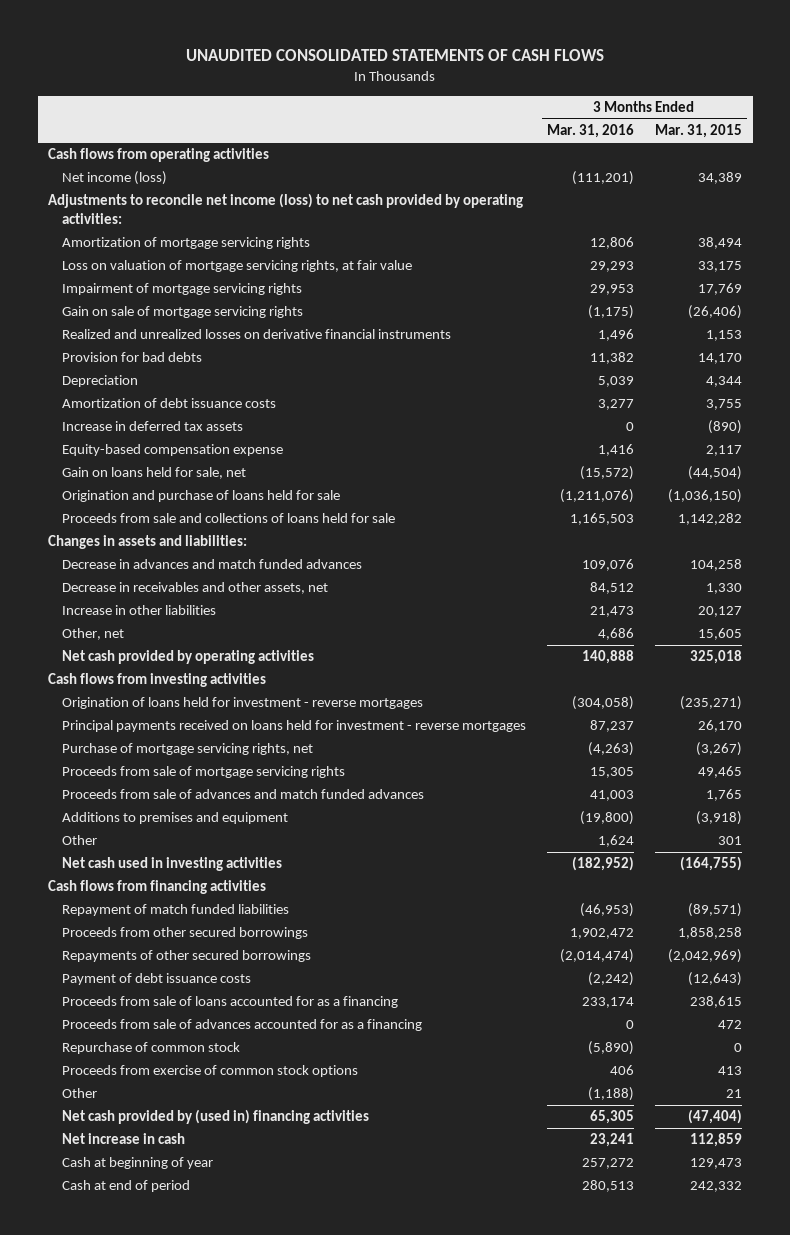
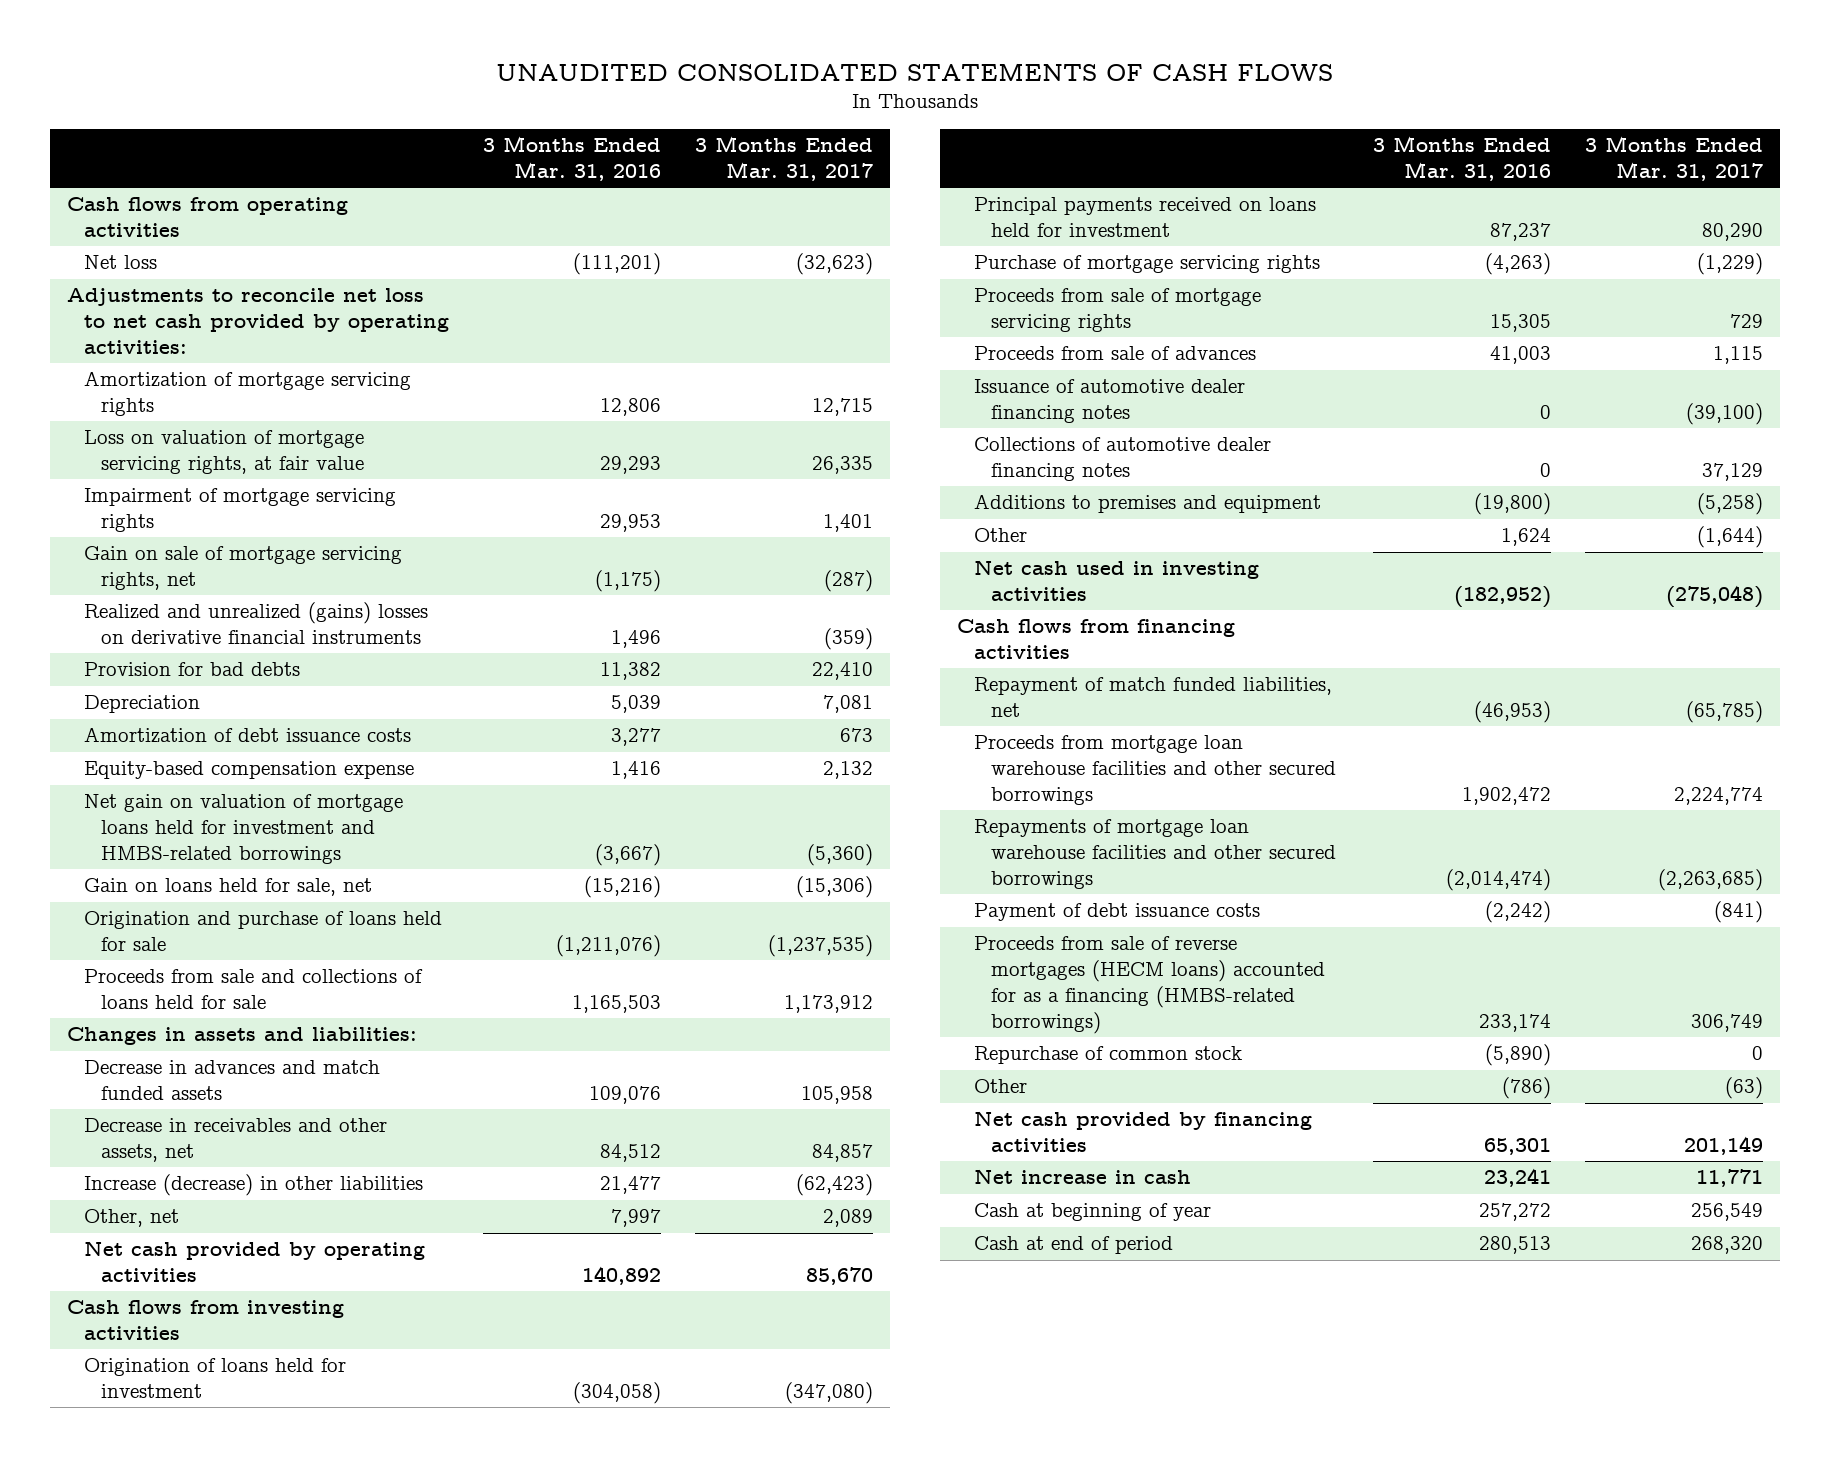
[655,124,743,139] Mar. 31, 2015 -> none
none -> [694,136,873,181] 3 Months Ended Mar. 31, 2017
[61,171,167,186] Net income (loss) -> [83,255,157,270] Net loss
[48,193,524,225] Adjustments to reconcile net income (loss) to net cash provided by operating activities: -> [66,288,449,354] Adjustments to reconcile net loss to net cash provided by operating activities:
[61,306,303,319] Gain on sale of mortgage servicing rights -> [83,546,402,591] Gain on sale of mortgage servicing rights, net
[61,329,451,340] Realized and unrealized losses on derivative financial instruments -> [83,602,428,645] Realized and unrealized (gains) losses on derivative financial instruments
[61,421,243,432] Increase in deferred tax assets -> none
none -> [83,794,403,864] Net gain on valuation of mortgage loans held for investment and HMBS-related borrowings
[579,466,634,481] (15,572) -> [583,876,661,899] (15,216)
[61,559,362,570] Decrease in advances and match funded advances -> [83,1060,380,1101] Decrease in advances and match funded assets
[61,605,216,616] Increase in other liabilities -> [83,1174,423,1197] Increase (decrease) in other liabilities
[589,606,634,618] 21,473 -> [599,1176,661,1195] 21,477
[597,628,634,641] 4,686 -> [610,1209,661,1228] 7,997
[581,650,634,665] 140,888 -> [581,1266,661,1286] 140,892
[61,697,423,710] Origination of loans held for investment - reverse mortgages -> [83,1358,346,1399] Origination of loans held for investment
[61,720,526,733] Principal payments received on loans held for investment - reverse mortgages -> [974,197,1317,238] Principal payments received on loans held for investment
[61,743,313,756] Purchase of mortgage servicing rights, net -> [974,255,1321,274] Purchase of mortgage servicing rights
[61,789,424,800] Proceeds from sale of advances and match funded advances -> [974,346,1257,361] Proceeds from sale of advances
none -> [974,379,1246,424] Issuance of automotive dealer financing notes
none -> [974,437,1272,482] Collections of automotive dealer financing notes
[61,904,289,917] Repayment of match funded liabilities -> [974,677,1333,718] Repayment of match funded liabilities, net
[61,927,308,940] Proceeds from other secured borrowings -> [974,735,1337,805] Proceeds from mortgage loan warehouse facilities and other secured borrowings
[61,950,311,963] Repayments of other secured borrowings -> [974,819,1337,889] Repayments of mortgage loan warehouse facilities and other secured borrowings
[61,1019,422,1032] Proceeds from sale of advances accounted for as a financing -> none
[61,996,398,1009] Proceeds from sale of loans accounted for as a financing -> [974,936,1326,1034] Proceeds from sale of reverse mortgages (HECM loans) accounted for as a financing (HMBS-related borrowings)
[61,1065,358,1078] Proceeds from exercise of common stock options -> none
[587,1087,634,1102] (1,188) -> [1502,1077,1552,1100] (786)
[61,1109,369,1125] Net cash provided by (used in) financing activities -> [974,1111,1313,1153] Net cash provided by financing activities
[589,1110,634,1125] 65,305 -> [1484,1138,1552,1156] 65,301

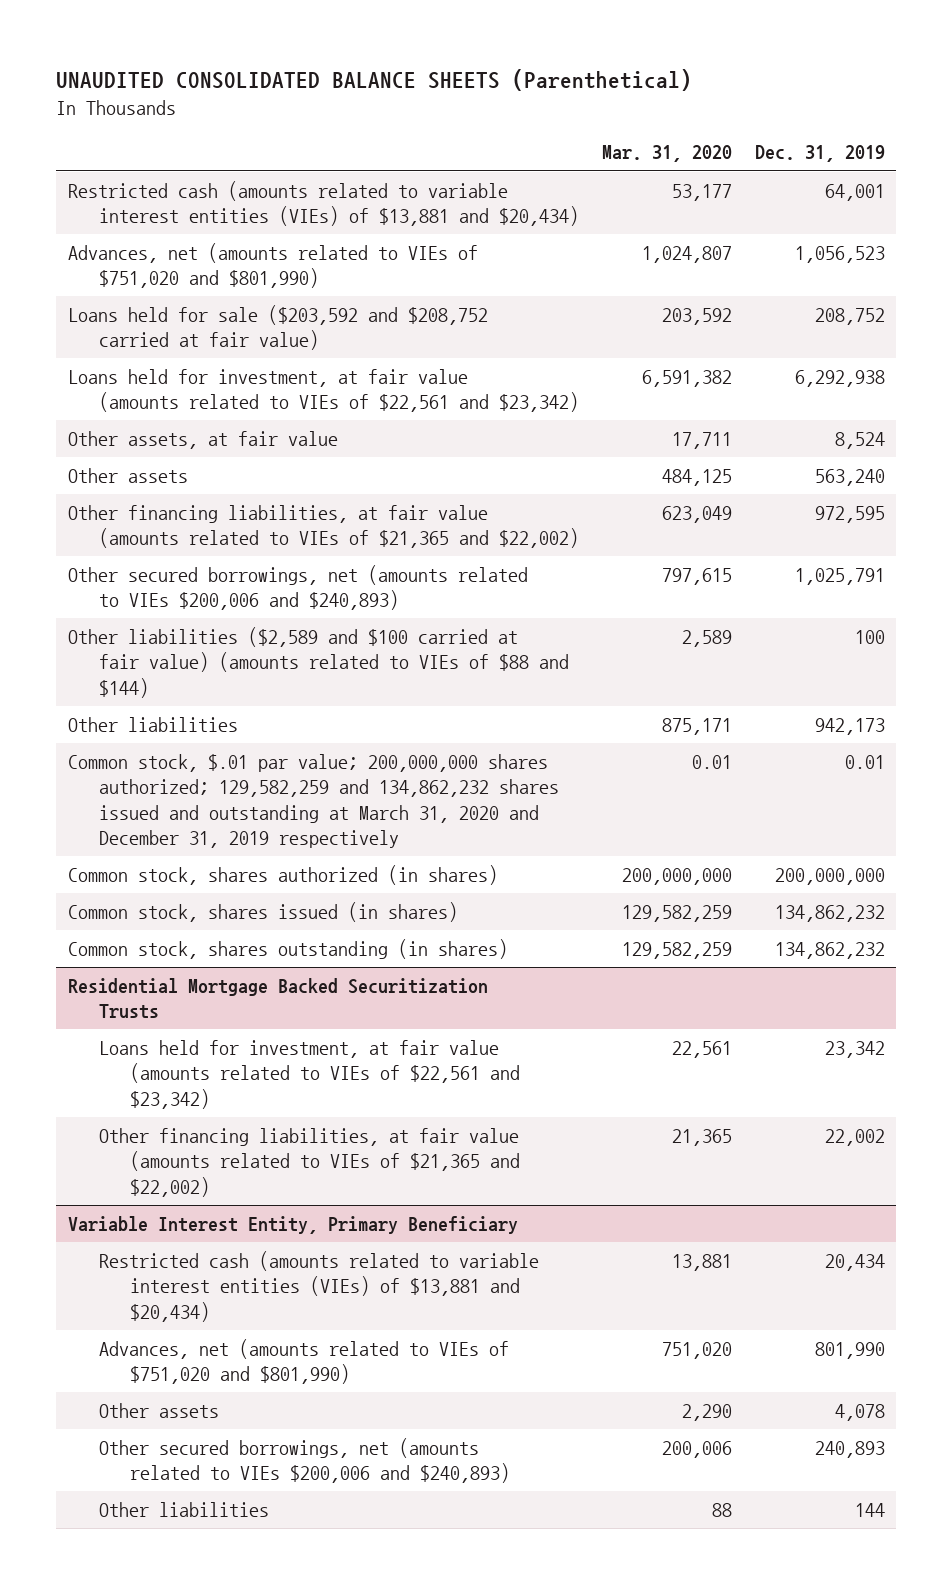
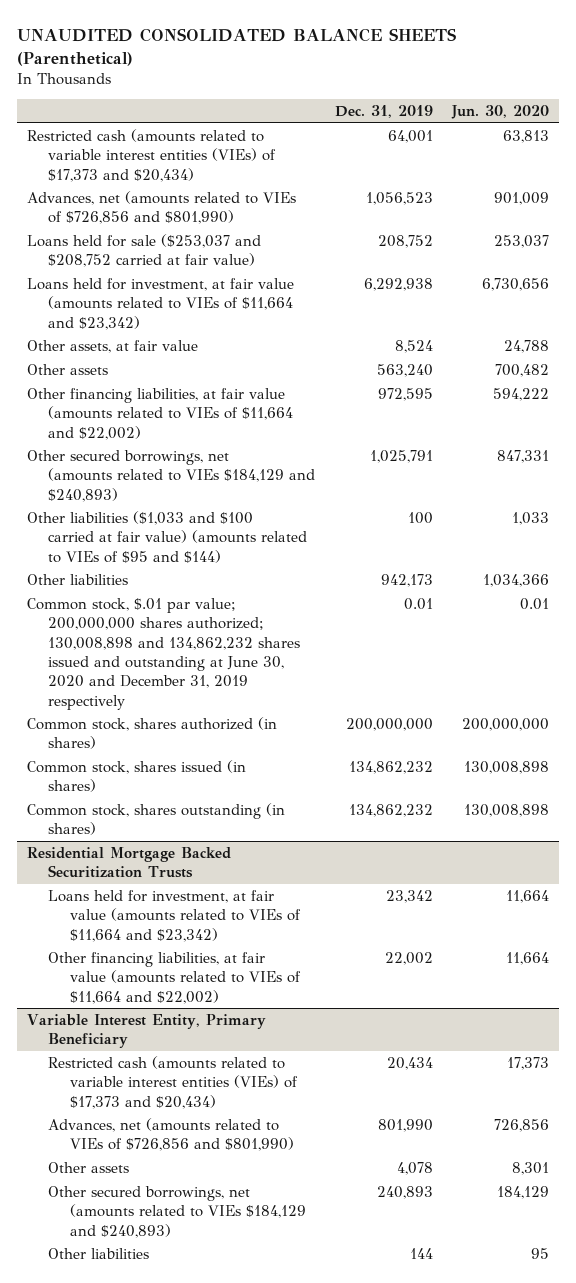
[601,145,732,163] Mar. 31, 2020 -> none
none -> [451,104,550,119] Jun. 30, 2020
[67,180,579,227] Restricted cash (amounts related to variable interest entities (VIEs) of $13,881 and $20,434) -> [27,128,277,182] Restricted cash (amounts related to variable interest entities (VIEs) of $17,373 and $20,434)
[67,242,478,289] Advances, net (amounts related to VIEs of $751,020 and $801,990) -> [27,190,297,225] Advances, net (amounts related to VIEs of $726,856 and $801,990)
[67,304,488,351] Loans held for sale ($203,592 and $208,752 carried at fair value) -> [27,233,262,268] Loans held for sale ($253,037 and $208,752 carried at fair value)
[67,368,579,413] Loans held for investment, at fair value (amounts related to VIEs of $22,561 and $23,342) -> [27,277,295,330] Loans held for investment, at fair value (amounts related to VIEs of $11,664 and $23,342)
[67,504,579,549] Other financing liabilities, at fair value (amounts related to VIEs of $21,365 and $22,002) -> [27,387,294,440] Other financing liabilities, at fair value (amounts related to VIEs of $11,664 and $22,002)
[67,564,528,611] Other secured borrowings, net (amounts related to VIEs $200,006 and $240,893) -> [27,449,316,502] Other secured borrowings, net (amounts related to VIEs $184,129 and $240,893)
[67,626,569,698] Other liabilities ($2,589 and $100 carried at fair value) (amounts related to VIEs of $88 and $144) -> [27,510,308,563] Other liabilities ($1,033 and $100 carried at fair value) (amounts related to VIEs of $95 and $144)
[67,753,559,849] Common stock, $.01 par value; 200,000,000 shares authorized; 129,582,259 and 134,862,232 shares issued and outstanding at March 31, 2020 and December 31, 2019 respectively -> [27,597,301,710] Common stock, $.01 par value; 200,000,000 shares authorized; 130,008,898 and 134,862,232 shares issued and outstanding at June 30, 2020 and December 31, 2019 respectively
[98,1039,520,1109] Loans held for investment, at fair value (amounts related to VIEs of $22,561 and $23,342) -> [48,889,301,942] Loans held for investment, at fair value (amounts related to VIEs of $11,664 and $23,342)
[98,1127,520,1197] Other financing liabilities, at fair value (amounts related to VIEs of $21,365 and $22,002) -> [48,951,301,1004] Other financing liabilities, at fair value (amounts related to VIEs of $11,664 and $22,002)
[98,1250,539,1322] Restricted cash (amounts related to variable interest entities (VIEs) of $13,881 and $20,434) -> [48,1055,298,1109] Restricted cash (amounts related to variable interest entities (VIEs) of $17,373 and $20,434)
[98,1338,509,1385] Advances, net (amounts related to VIEs of $751,020 and $801,990) -> [48,1117,294,1152] Advances, net (amounts related to VIEs of $726,856 and $801,990)
[98,1437,510,1484] Other secured borrowings, net (amounts related to VIEs $200,006 and $240,893) -> [48,1185,306,1238] Other secured borrowings, net (amounts related to VIEs $184,129 and $240,893)

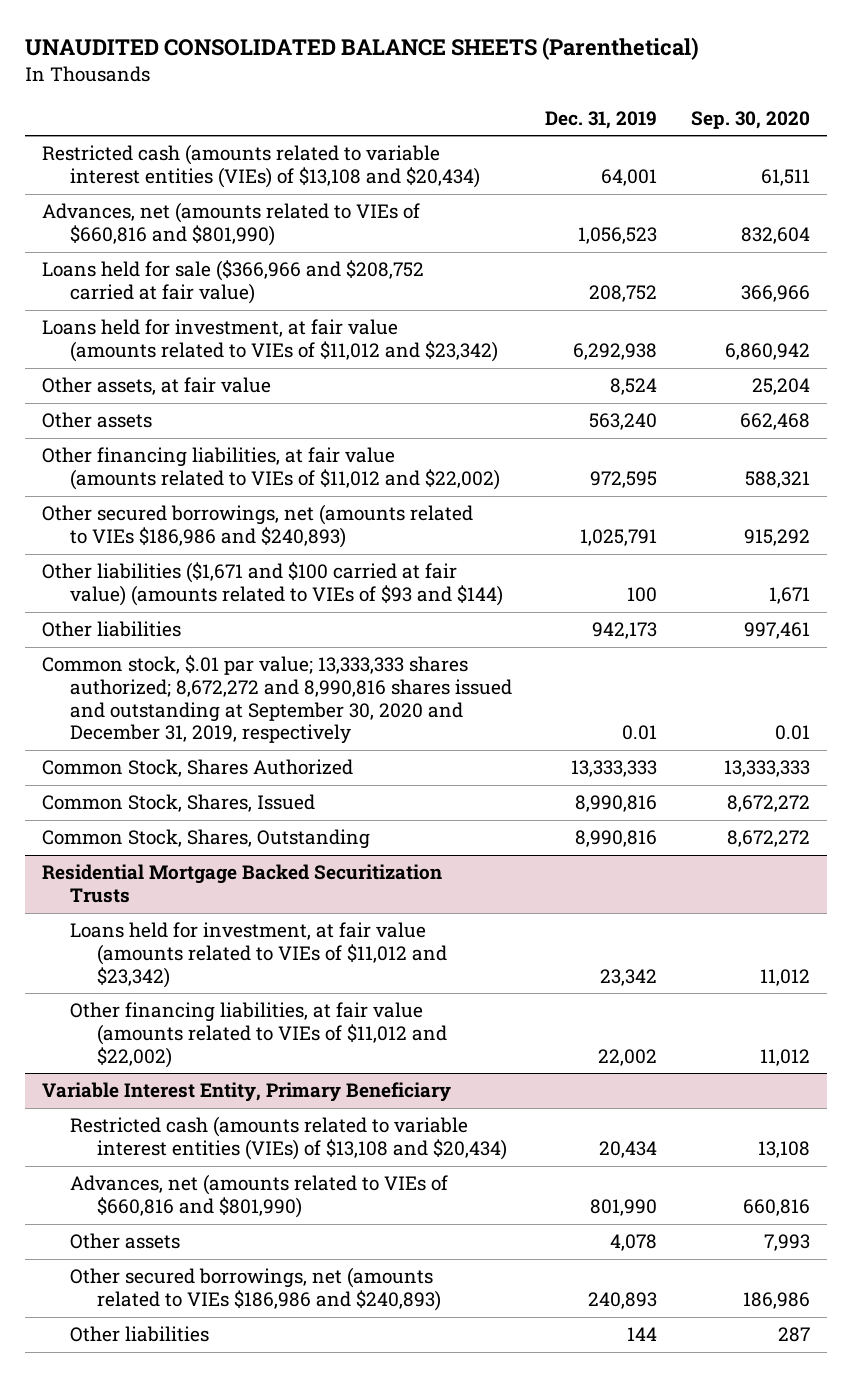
[451,104,550,119] Jun. 30, 2020 -> none
none -> [691,110,811,129] Sep. 30, 2020
[27,128,277,182] Restricted cash (amounts related to variable interest entities (VIEs) of $17,373 and $20,434) -> [42,144,480,188] Restricted cash (amounts related to variable interest entities (VIEs) of $13,108 and $20,434)
[27,190,297,225] Advances, net (amounts related to VIEs of $726,856 and $801,990) -> [42,202,421,246] Advances, net (amounts related to VIEs of $660,816 and $801,990)
[27,233,262,268] Loans held for sale ($253,037 and $208,752 carried at fair value) -> [42,260,425,304] Loans held for sale ($366,966 and $208,752 carried at fair value)
[27,277,295,330] Loans held for investment, at fair value (amounts related to VIEs of $11,664 and $23,342) -> [42,319,498,362] Loans held for investment, at fair value (amounts related to VIEs of $11,012 and $23,342)
[27,387,294,440] Other financing liabilities, at fair value (amounts related to VIEs of $11,664 and $22,002) -> [42,447,500,490] Other financing liabilities, at fair value (amounts related to VIEs of $11,012 and $22,002)
[27,449,316,502] Other secured borrowings, net (amounts related to VIEs $184,129 and $240,893) -> [42,504,474,548] Other secured borrowings, net (amounts related to VIEs $186,986 and $240,893)
[27,510,308,563] Other liabilities ($1,033 and $100 carried at fair value) (amounts related to VIEs of $95 and $144) -> [42,562,503,606] Other liabilities ($1,671 and $100 carried at fair value) (amounts related to VIEs of $93 and $144)
[27,597,301,710] Common stock, $.01 par value; 200,000,000 shares authorized; 130,008,898 and 134,862,232 shares issued and outstanding at June 30, 2020 and December 31, 2019 respectively -> [42,655,512,745] Common stock, $.01 par value; 13,333,333 shares authorized; 8,672,272 and 8,990,816 shares issued and outstanding at September 30, 2020 and December 31, 2019, respectively
[27,716,278,750] Common stock, shares authorized (in shares) -> [42,759,354,778] Common Stock, Shares Authorized
[345,717,433,731] 200,000,000 -> [571,760,658,778] 13,333,333
[27,759,247,793] Common stock, shares issued (in shares) -> [42,794,316,813] Common Stock, Shares, Issued
[348,760,433,774] 134,862,232 -> [575,795,658,813] 8,990,816
[27,802,286,836] Common stock, shares outstanding (in shares) -> [42,829,371,850] Common Stock, Shares, Outstanding
[348,803,433,817] 134,862,232 -> [575,830,658,848] 8,990,816
[48,889,301,942] Loans held for investment, at fair value (amounts related to VIEs of $11,664 and $23,342) -> [69,922,447,988] Loans held for investment, at fair value (amounts related to VIEs of $11,012 and $23,342)
[48,951,301,1004] Other financing liabilities, at fair value (amounts related to VIEs of $11,664 and $22,002) -> [69,1002,447,1068] Other financing liabilities, at fair value (amounts related to VIEs of $11,012 and $22,002)
[48,1055,298,1109] Restricted cash (amounts related to variable interest entities (VIEs) of $17,373 and $20,434) -> [69,1116,507,1160] Restricted cash (amounts related to variable interest entities (VIEs) of $13,108 and $20,434)
[48,1117,294,1152] Advances, net (amounts related to VIEs of $726,856 and $801,990) -> [69,1174,448,1218] Advances, net (amounts related to VIEs of $660,816 and $801,990)
[48,1185,306,1238] Other secured borrowings, net (amounts related to VIEs $184,129 and $240,893) -> [69,1267,441,1311] Other secured borrowings, net (amounts related to VIEs $186,986 and $240,893)

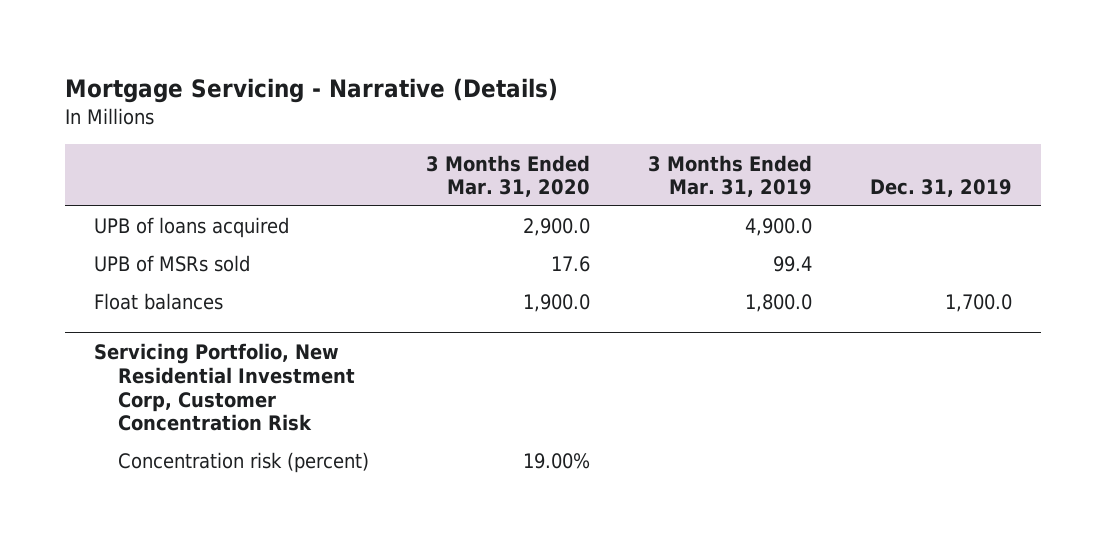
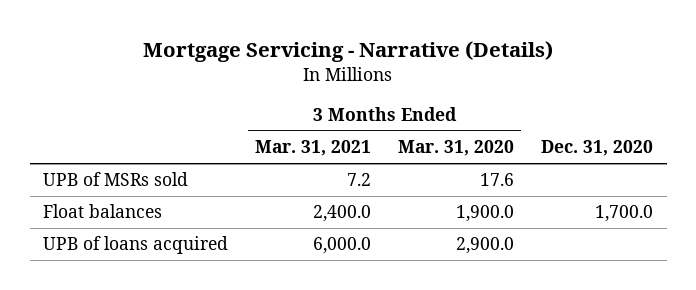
[648,154,813,198] 3 Months Ended Mar. 31, 2019 -> none
[870,179,1013,198] Dec. 31, 2019 -> none
none -> [255,140,372,157] Mar. 31, 2021
none -> [541,140,654,157] Dec. 31, 2020
[94,343,355,432] Servicing Portfolio, New Residential Investment Corp, Customer Concentration Risk -> none
[117,452,369,474] Concentration risk (percent) -> none
[94,217,290,239] UPB of loans acquired -> [43,236,229,255] UPB of loans acquired

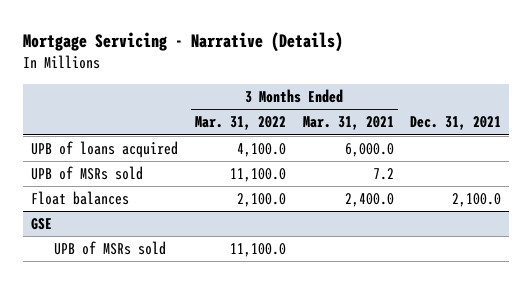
[398,140,515,157] Mar. 31, 2020 -> none
[541,140,654,157] Dec. 31, 2020 -> none
none -> [194,116,286,131] Mar. 31, 2022
none -> [410,116,502,131] Dec. 31, 2021
[43,236,229,255] UPB of loans acquired -> [31,141,179,159] UPB of loans acquired
none -> [31,218,53,231] GSE
none -> [54,241,167,256] UPB of MSRs sold

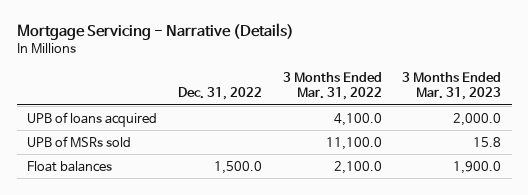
[302,116,394,131] Mar. 31, 2021 -> none
[410,116,502,131] Dec. 31, 2021 -> none
none -> [177,86,262,100] Dec. 31, 2022
none -> [402,72,502,100] 3 Months Ended Mar. 31, 2023
[31,218,53,231] GSE -> none
[54,241,167,256] UPB of MSRs sold -> none

